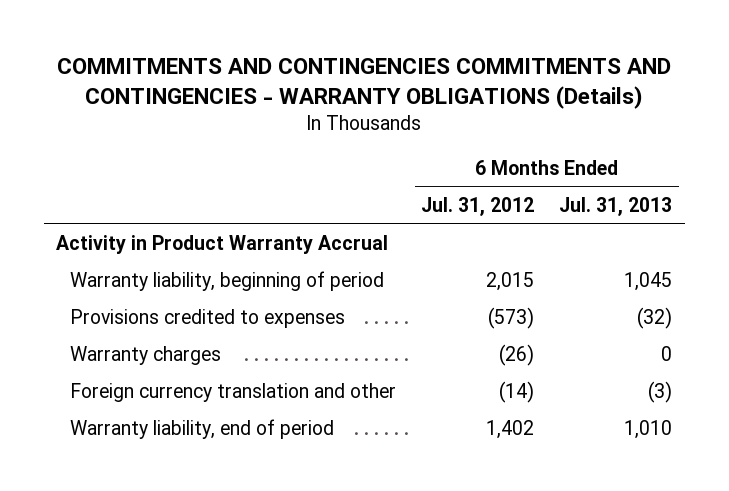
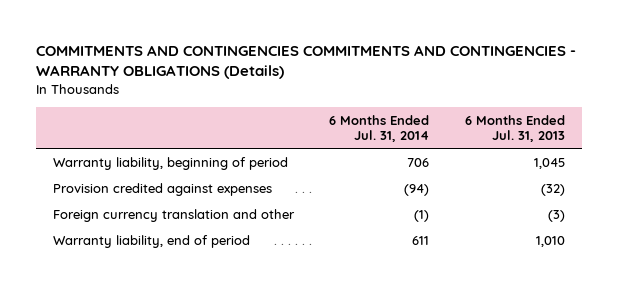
[421,197,535,217] Jul. 31, 2012 -> none
none -> [329,114,430,143] 6 Months Ended Jul. 31, 2014
[56,235,389,255] Activity in Product Warranty Accrual -> none
[69,346,221,366] Warranty charges -> none
[69,309,345,329] Provisions credited to expenses -> [53,182,273,196] Provision credited against expenses

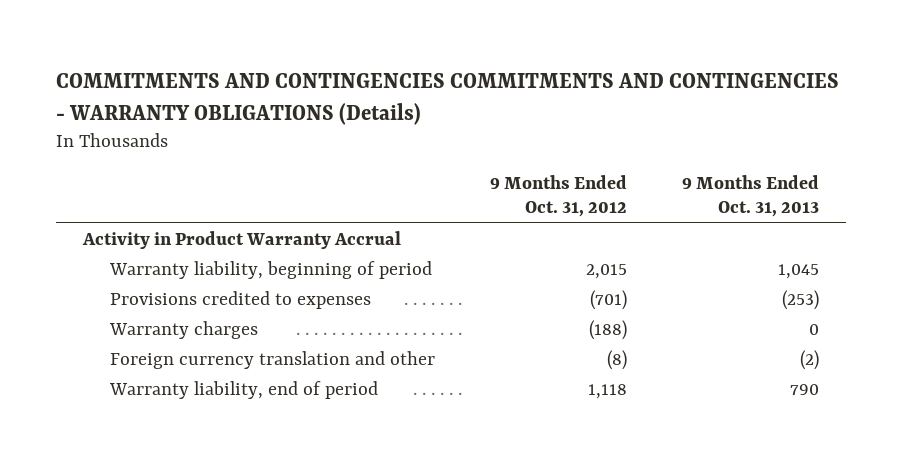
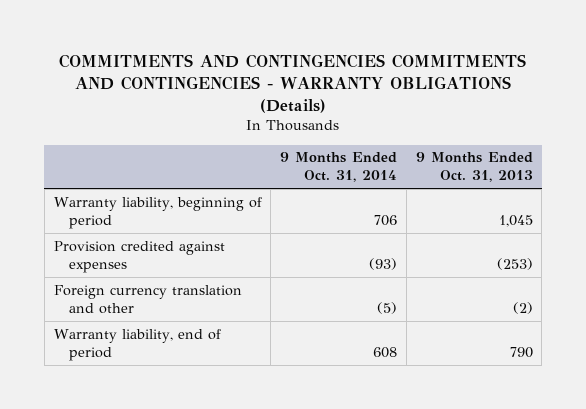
[489,175,627,218] 9 Months Ended Oct. 31, 2012 -> none
none -> [280,152,398,183] 9 Months Ended Oct. 31, 2014
[82,230,402,249] Activity in Product Warranty Accrual -> none
[108,320,258,339] Warranty charges -> none
[109,290,371,309] Provisions credited to expenses -> [53,240,225,273] Provision credited against expenses

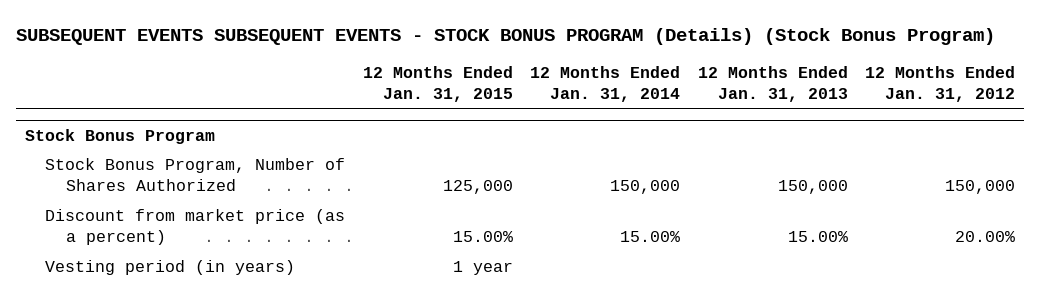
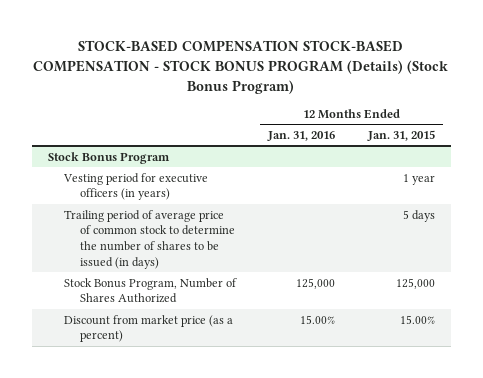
[16,28,996,46] SUBSEQUENT EVENTS SUBSEQUENT EVENTS - STOCK BONUS PROGRAM (Details) (Stock Bonus Program) -> [33,40,449,94] STOCK-BASED COMPENSATION STOCK-BASED COMPENSATION - STOCK BONUS PROGRAM (Details) (Stock Bonus Program)
[530,66,681,103] 12 Months Ended Jan. 31, 2014 -> none
[697,66,848,103] 12 Months Ended Jan. 31, 2013 -> none
[865,66,1016,103] 12 Months Ended Jan. 31, 2012 -> none
none -> [267,131,336,142] Jan. 31, 2016
none -> [62,172,208,201] Vesting period for executive officers (in years)
none -> [63,209,235,269] Trailing period of average price of common stock to determine the number of shares to be issued (in days)
[45,260,296,276] Vesting period (in years) -> none

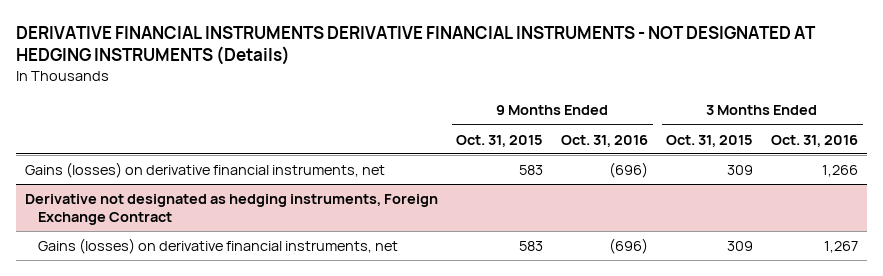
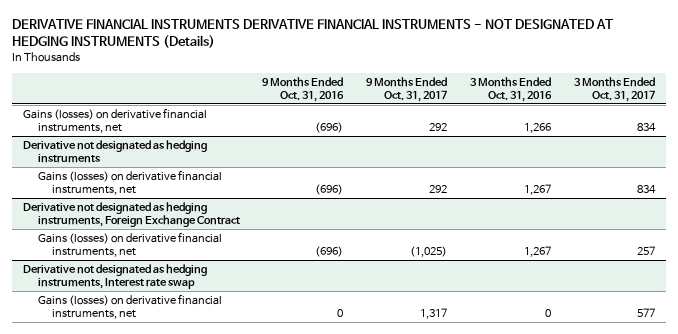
[456,134,544,147] Oct. 31, 2015 -> none
[666,134,754,147] Oct. 31, 2015 -> none
none -> [366,76,448,102] 9 Months Ended Oct. 31, 2017
none -> [573,76,655,102] 3 Months Ended Oct. 31, 2017
none -> [23,140,208,164] Derivative not designated as hedging instruments
none -> [37,170,222,196] Gains (losses) on derivative financial instruments, net
none -> [23,264,208,290] Derivative not designated as hedging instruments, Interest rate swap
none -> [37,294,222,320] Gains (losses) on derivative financial instruments, net

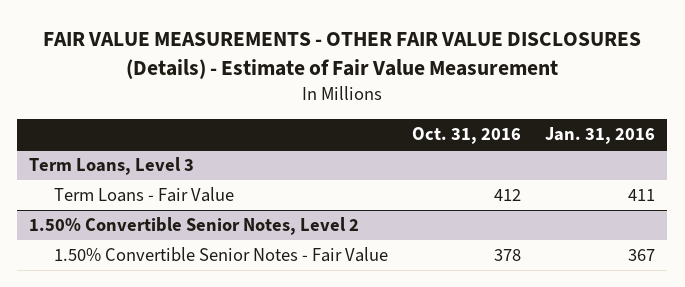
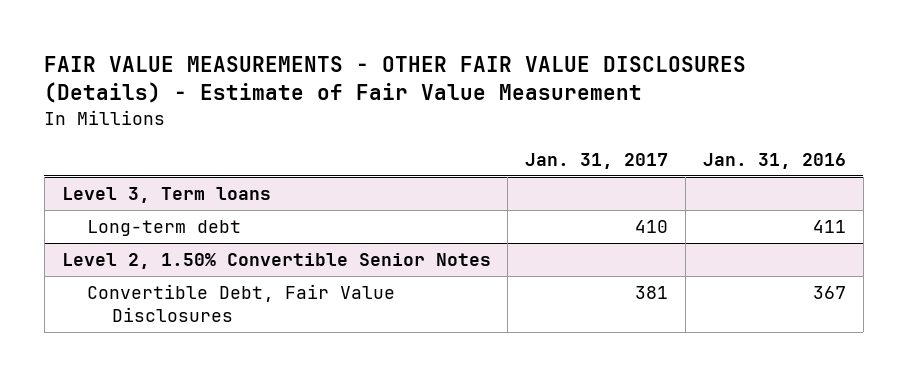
[412,127,522,145] Oct. 31, 2016 -> none
none -> [525,152,669,169] Jan. 31, 2017
[29,157,195,176] Term Loans, Level 3 -> [61,187,271,204] Level 3, Term loans
[54,187,235,203] Term Loans - Fair Value -> [87,220,242,237] Long-term debt
[29,217,360,236] 1.50% Convertible Senior Notes, Level 2 -> [61,253,491,270] Level 2, 1.50% Convertible Senior Notes
[54,247,389,263] 1.50% Convertible Senior Notes - Fair Value -> [87,284,396,322] Convertible Debt, Fair Value Disclosures

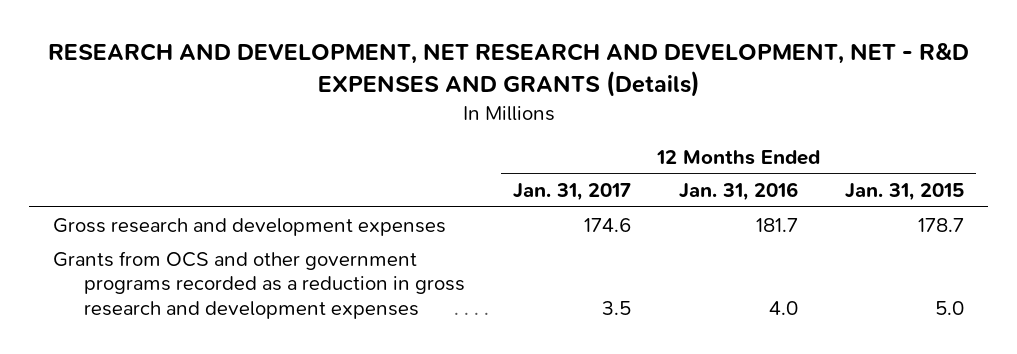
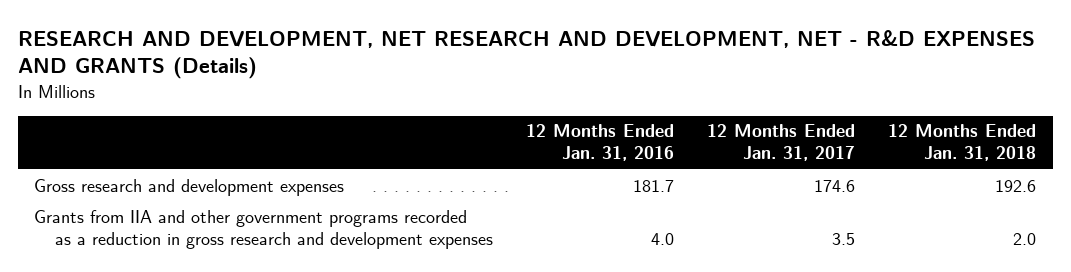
[845,183,965,202] Jan. 31, 2015 -> none
none -> [888,124,1037,162] 12 Months Ended Jan. 31, 2018
[52,250,466,319] Grants from OCS and other government programs recorded as a reduction in gross research and development expenses -> [34,209,493,249] Grants from IIA and other government programs recorded as a reduction in gross research and development expenses

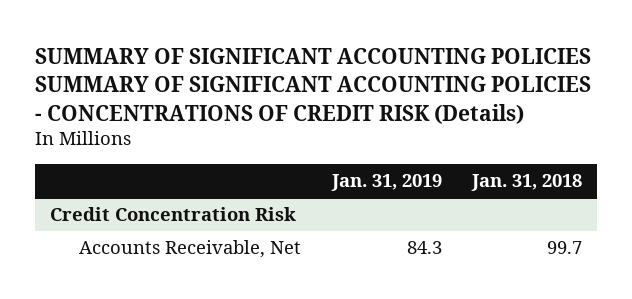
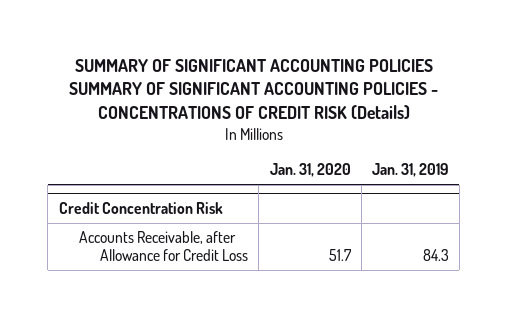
[470,174,582,192] Jan. 31, 2018 -> none
none -> [269,163,351,178] Jan. 31, 2020
[79,240,302,259] Accounts Receivable, Net -> [79,231,249,261] Accounts Receivable, after Allowance for Credit Loss

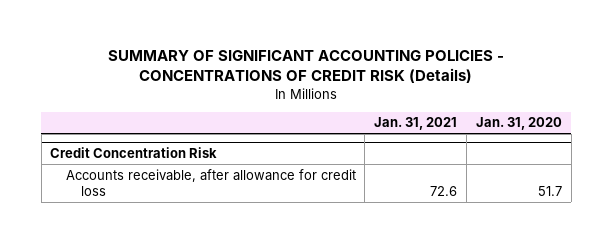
[68,58,438,120] SUMMARY OF SIGNIFICANT ACCOUNTING POLICIES SUMMARY OF SIGNIFICANT ACCOUNTING POLICIES - CONCENTRATIONS OF CREDIT RISK (Details) -> [108,50,505,84] SUMMARY OF SIGNIFICANT ACCOUNTING POLICIES - CONCENTRATIONS OF CREDIT RISK (Details)
[371,163,449,178] Jan. 31, 2019 -> none
none -> [374,117,458,131] Jan. 31, 2021
[79,231,249,261] Accounts Receivable, after Allowance for Credit Loss -> [65,168,356,196] Accounts receivable, after allowance for credit loss

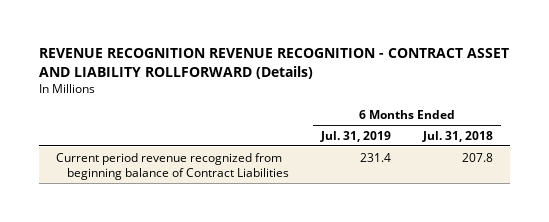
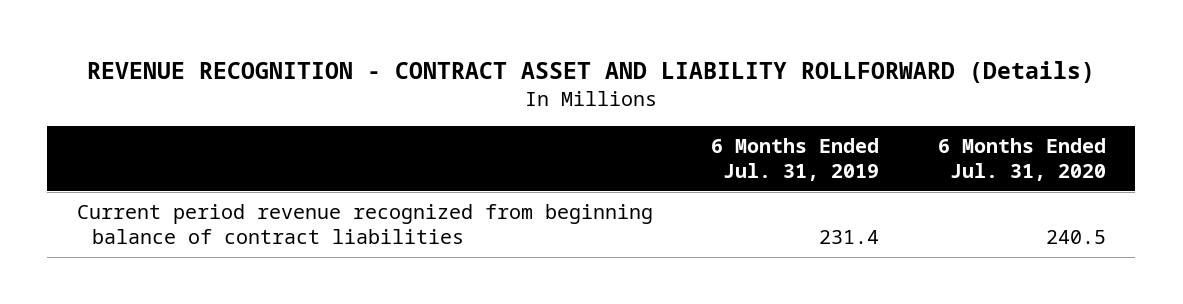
[39,47,510,79] REVENUE RECOGNITION REVENUE RECOGNITION - CONTRACT ASSET AND LIABILITY ROLLFORWARD (Details) -> [87,60,1096,83] REVENUE RECOGNITION - CONTRACT ASSET AND LIABILITY ROLLFORWARD (Details)
[422,130,494,142] Jul. 31, 2018 -> none
none -> [937,138,1106,181] 6 Months Ended Jul. 31, 2020
[55,152,289,180] Current period revenue recognized from beginning balance of Contract Liabilities -> [76,204,653,245] Current period revenue recognized from beginning balance of contract liabilities

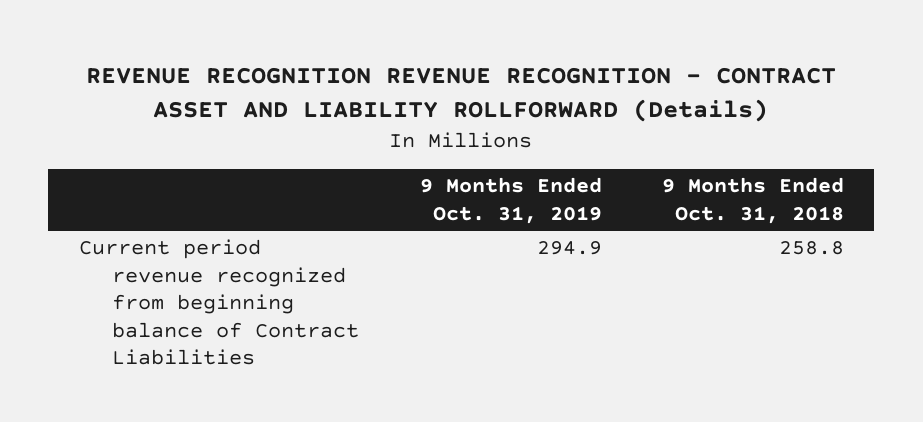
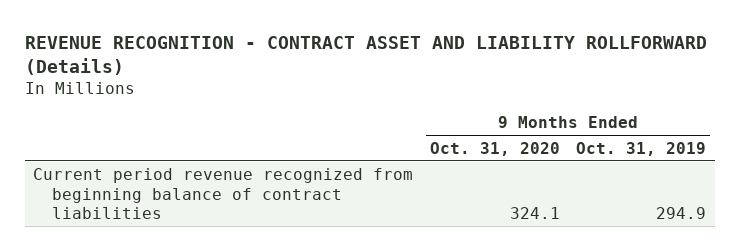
[86,66,837,122] REVENUE RECOGNITION REVENUE RECOGNITION - CONTRACT ASSET AND LIABILITY ROLLFORWARD (Details) -> [24,36,707,76] REVENUE RECOGNITION - CONTRACT ASSET AND LIABILITY ROLLFORWARD (Details)
[662,177,845,224] 9 Months Ended Oct. 31, 2018 -> none
none -> [429,141,560,156] Oct. 31, 2020
[78,239,359,365] Current period revenue recognized from beginning balance of Contract Liabilities -> [33,168,414,219] Current period revenue recognized from beginning balance of contract liabilities

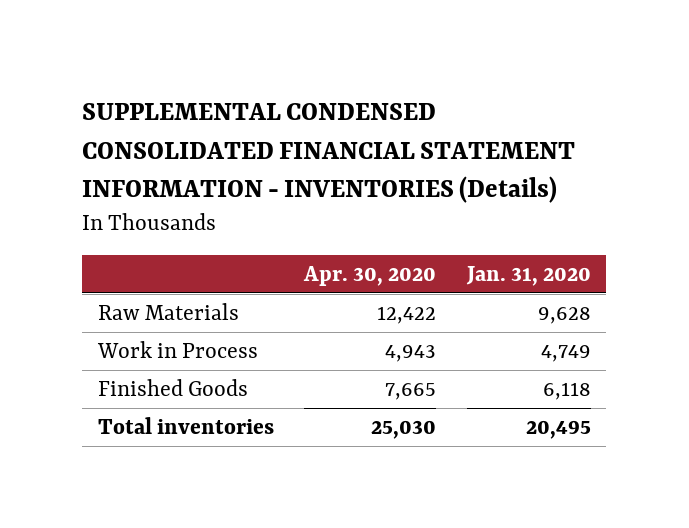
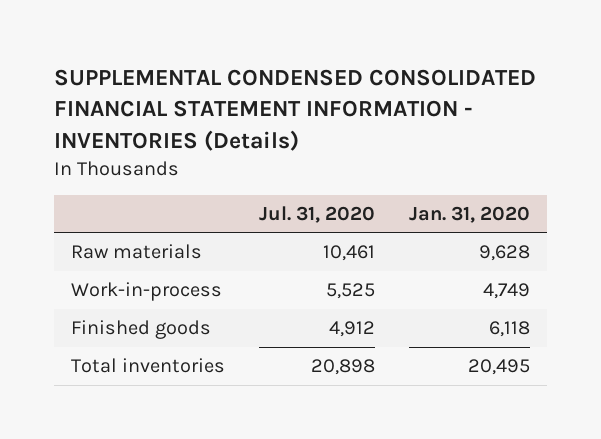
[303,265,437,286] Apr. 30, 2020 -> none
none -> [258,205,375,223] Jul. 31, 2020
[97,302,239,320] Raw Materials -> [71,244,203,260] Raw materials
[96,340,258,358] Work in Process -> [71,282,223,302] Work-in-process
[97,378,248,396] Finished Goods -> [71,320,212,340] Finished goods

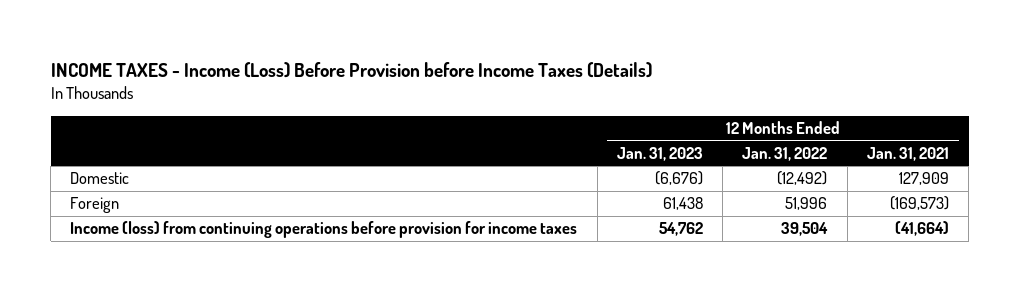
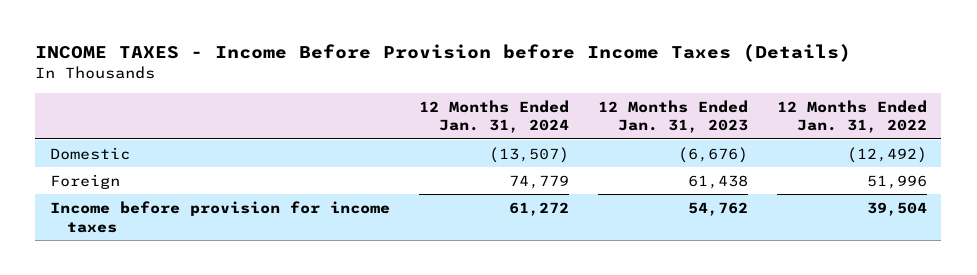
[50,61,652,78] INCOME TAXES - Income (Loss) Before Provision before Income Taxes (Details) -> [35,44,852,63] INCOME TAXES - Income Before Provision before Income Taxes (Details)
[866,146,949,161] Jan. 31, 2021 -> none
none -> [418,99,569,134] 12 Months Ended Jan. 31, 2024
[70,221,578,239] Income (loss) from continuing operations before provision for income taxes -> [49,200,390,233] Income before provision for income taxes

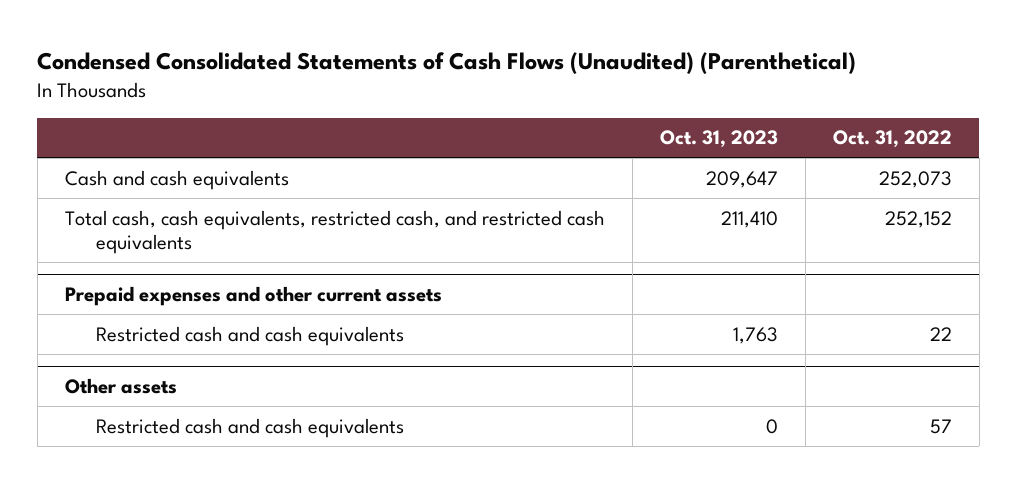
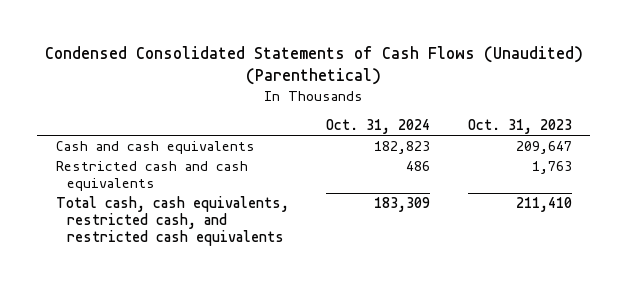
[832,130,952,149] Oct. 31, 2022 -> none
none -> [326,119,431,135] Oct. 31, 2024
[64,285,442,306] Prepaid expenses and other current assets -> none
[64,377,177,394] Other assets -> none
[96,417,405,438] Restricted cash and cash equivalents -> none
[64,209,605,255] Total cash, cash equivalents, restricted cash, and restricted cash equivalents -> [55,196,289,246] Total cash, cash equivalents, restricted cash, and restricted cash equivalents

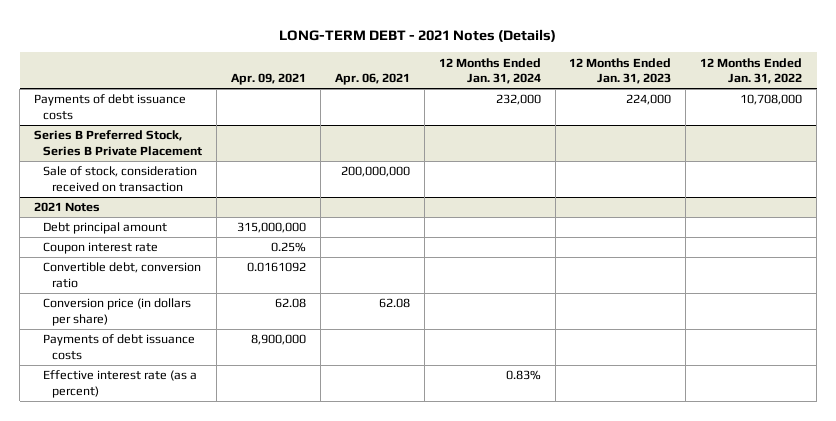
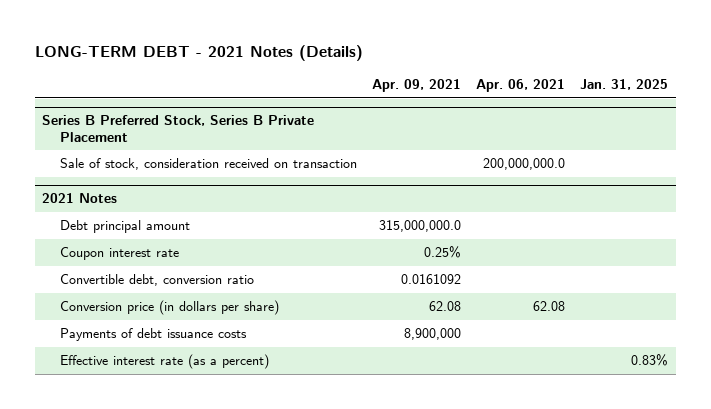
[438,57,541,84] 12 Months Ended Jan. 31, 2024 -> none
[569,57,672,84] 12 Months Ended Jan. 31, 2023 -> none
[700,57,803,84] 12 Months Ended Jan. 31, 2022 -> none
none -> [580,79,669,91] Jan. 31, 2025
[34,94,187,120] Payments of debt issuance costs -> none
[340,166,410,178] 200,000,000 -> [483,158,566,171] 200,000,000.0
[237,222,307,234] 315,000,000 -> [378,220,461,233] 315,000,000.0

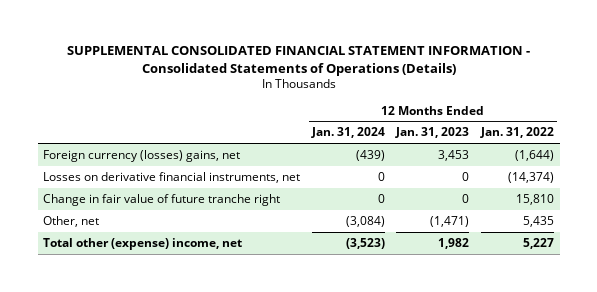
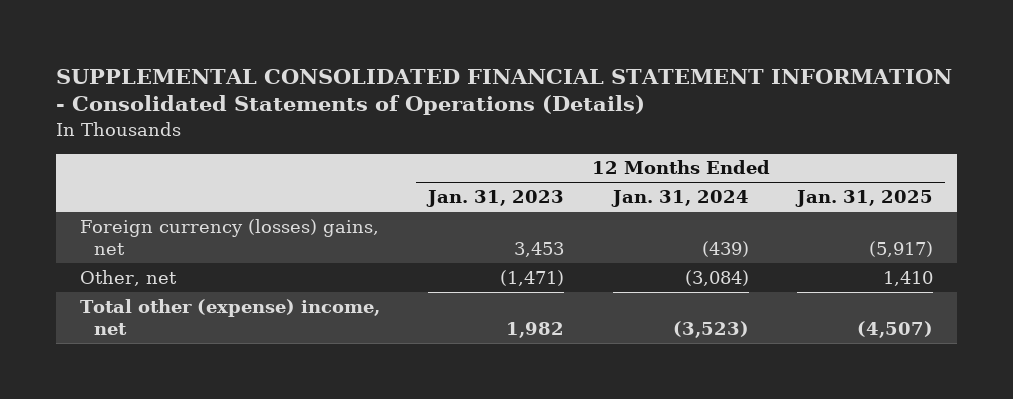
[480,127,555,139] Jan. 31, 2022 -> none
none -> [795,190,934,208] Jan. 31, 2025
[43,171,301,183] Losses on derivative financial instruments, net -> none
[43,193,281,206] Change in fair value of future tranche right -> none

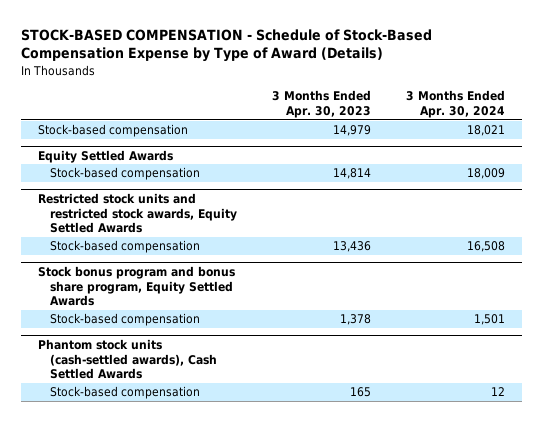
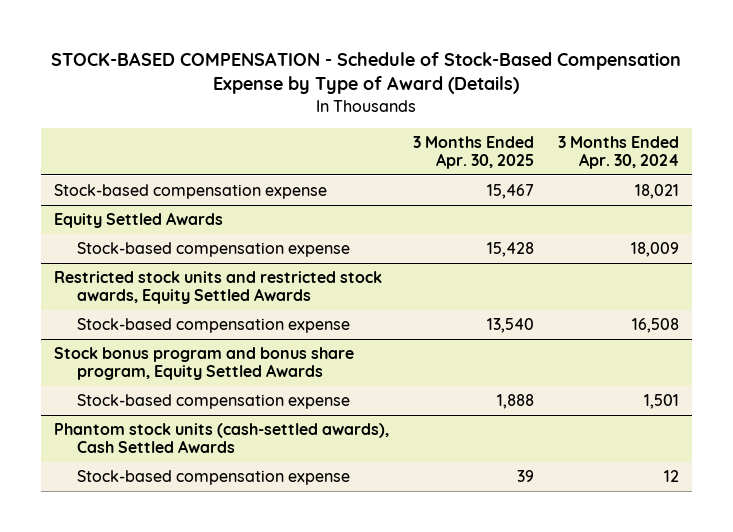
[272,90,372,119] 3 Months Ended Apr. 30, 2023 -> none
none -> [412,135,534,170] 3 Months Ended Apr. 30, 2025
[38,124,189,138] Stock-based compensation -> [53,184,327,200] Stock-based compensation expense
[50,167,201,181] Stock-based compensation -> [77,242,351,258] Stock-based compensation expense
[50,240,201,254] Stock-based compensation -> [77,318,351,334] Stock-based compensation expense
[50,313,201,327] Stock-based compensation -> [77,394,351,410] Stock-based compensation expense
[50,386,201,400] Stock-based compensation -> [77,470,351,486] Stock-based compensation expense

